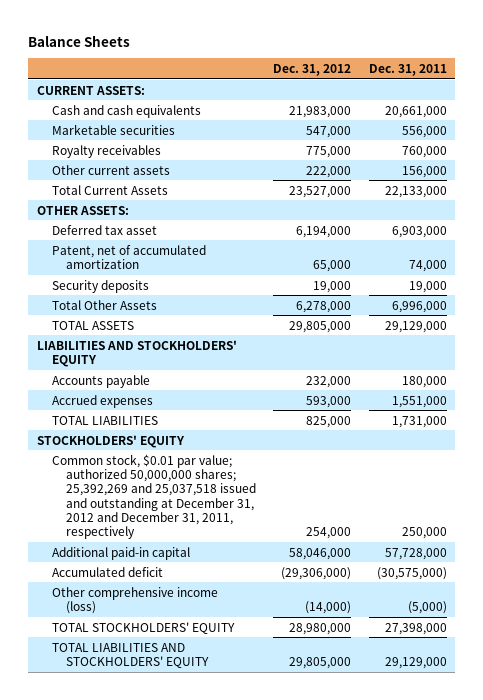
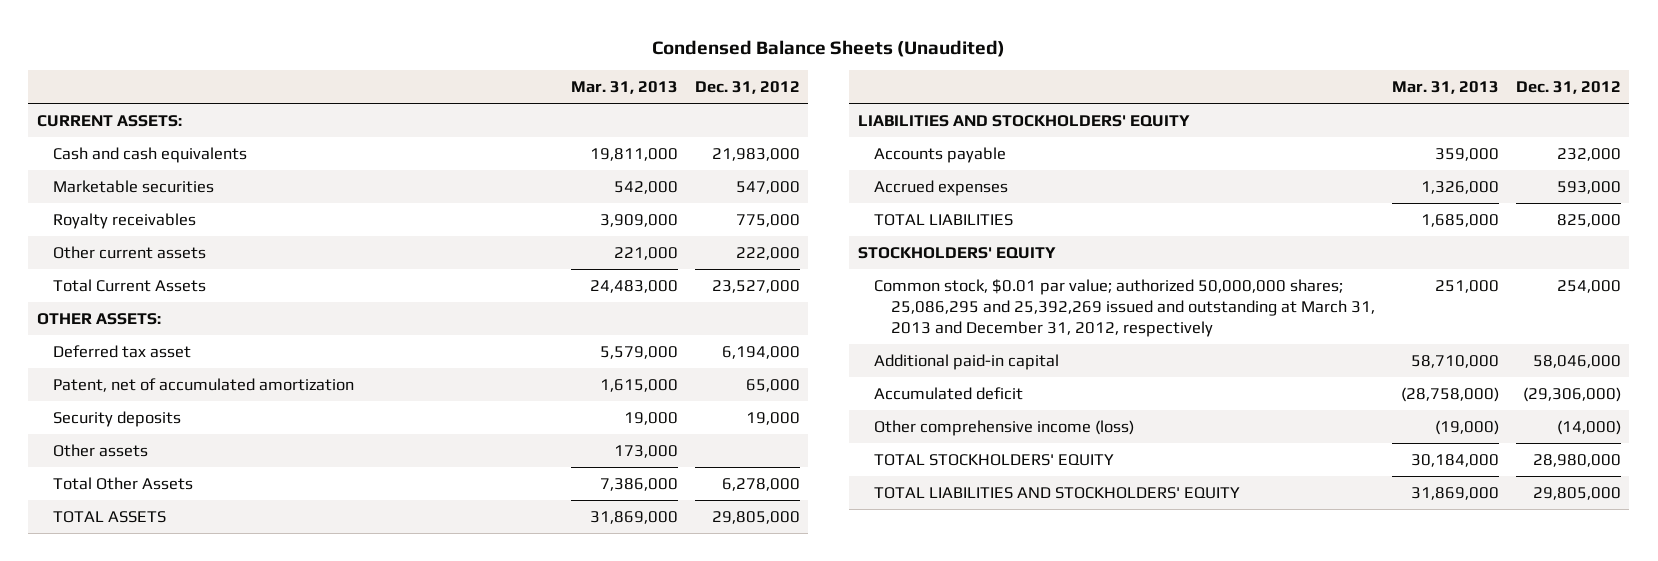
[28,34,131,47] Balance Sheets -> [651,39,1005,57] Condensed Balance Sheets (Unaudited)
[368,63,447,76] Dec. 31, 2011 -> none
none -> [570,81,678,95] Mar. 31, 2013
none -> [53,443,149,457] Other assets
[51,453,257,540] Common stock, $0.01 par value; authorized 50,000,000 shares; 25,392,269 and 25,037,518 issued and outstanding at December 31, 2012 and December 31, 2011, respectively -> [874,278,1375,338] Common stock, $0.01 par value; authorized 50,000,000 shares; 25,086,295 and 25,392,269 issued and outstanding at March 31, 2013 and December 31, 2012, respectively

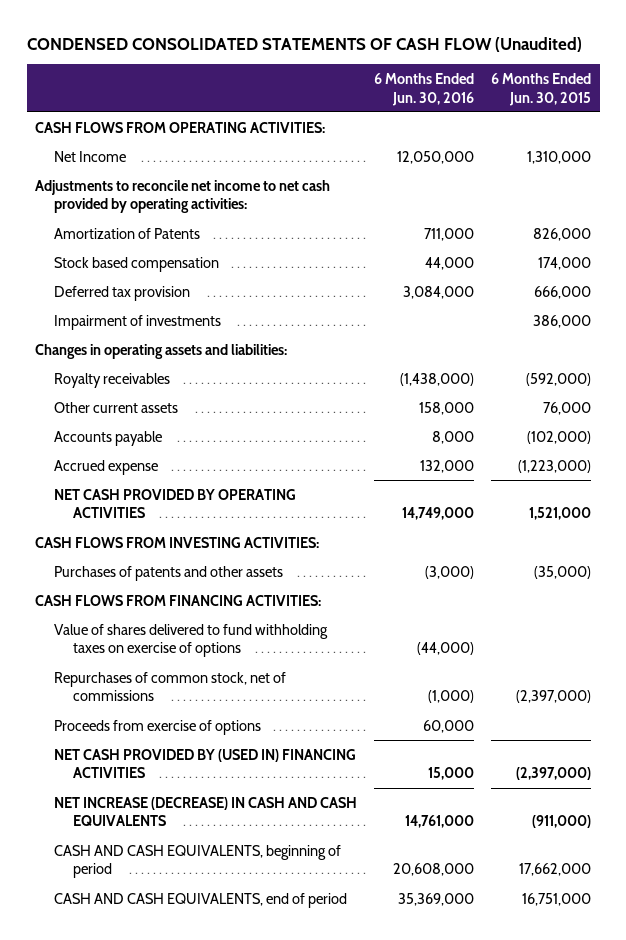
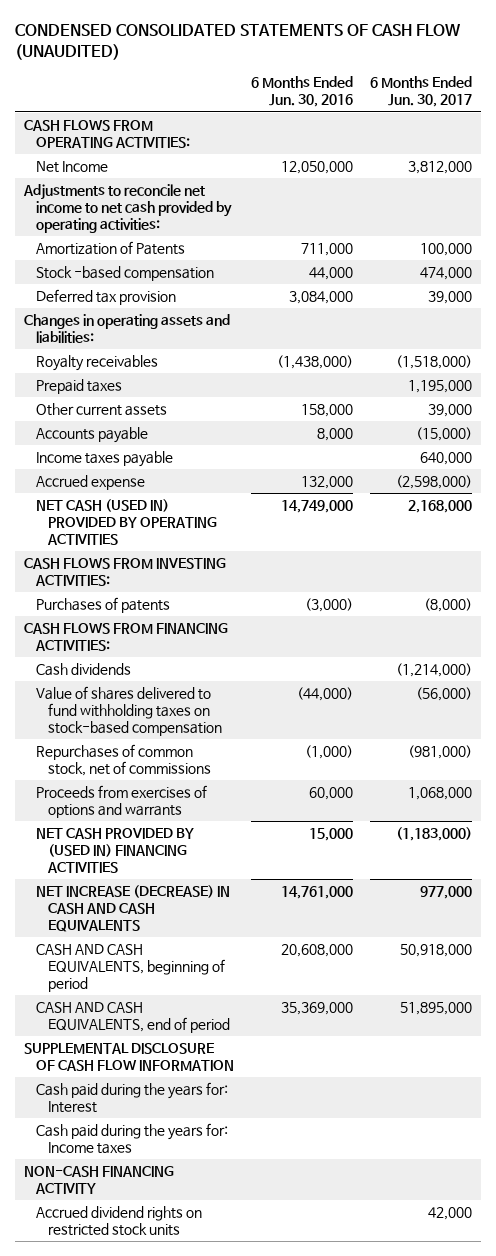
[26,36,582,52] CONDENSED CONSOLIDATED STATEMENTS OF CASH FLOW (Unaudited) -> [15,24,462,61] CONDENSED CONSOLIDATED STATEMENTS OF CASH FLOW (UNAUDITED)
[491,72,592,106] 6 Months Ended Jun. 30, 2015 -> none
none -> [370,76,473,108] 6 Months Ended Jun. 30, 2017
[54,256,220,272] Stock based compensation -> [35,265,214,281] Stock -based compensation
[54,314,222,330] Impairment of investments -> none
none -> [35,378,122,394] Prepaid taxes
none -> [35,450,173,467] Income taxes payable
[54,488,297,519] NET CASH PROVIDED BY OPERATING ACTIVITIES -> [35,498,217,546] NET CASH (USED IN) PROVIDED BY OPERATING ACTIVITIES
[54,565,284,581] Purchases of patents and other assets -> [35,596,170,613] Purchases of patents
none -> [35,662,131,676] Cash dividends
[54,623,329,658] Value of shares delivered to fund withholding taxes on exercise of options -> [35,685,222,737] Value of shares delivered to fund withholding taxes on stock-based compensation
[54,719,262,735] Proceeds from exercise of options -> [35,784,207,818] Proceeds from exercises of options and warrants
none -> [24,1042,234,1071] SUPPLEMENTAL DISCLOSURE OF CASH FLOW INFORMATION
none -> [35,1081,228,1113] Cash paid during the years for: Interest
none -> [35,1122,228,1154] Cash paid during the years for: Income taxes
none -> [24,1165,175,1194] NON-CASH FINANCING ACTIVITY
none -> [35,1205,202,1236] Accrued dividend rights on restricted stock units

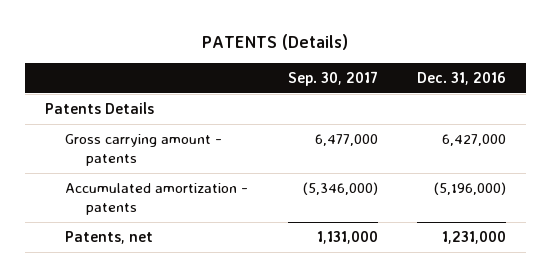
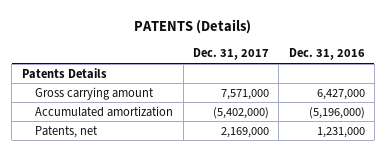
[287,70,378,86] Sep. 30, 2017 -> none
none -> [192,48,269,61] Dec. 31, 2017
[65,134,223,166] Gross carrying amount - patents -> [35,86,155,100] Gross carrying amount
[65,183,249,215] Accumulated amortization - patents -> [35,105,174,117] Accumulated amortization

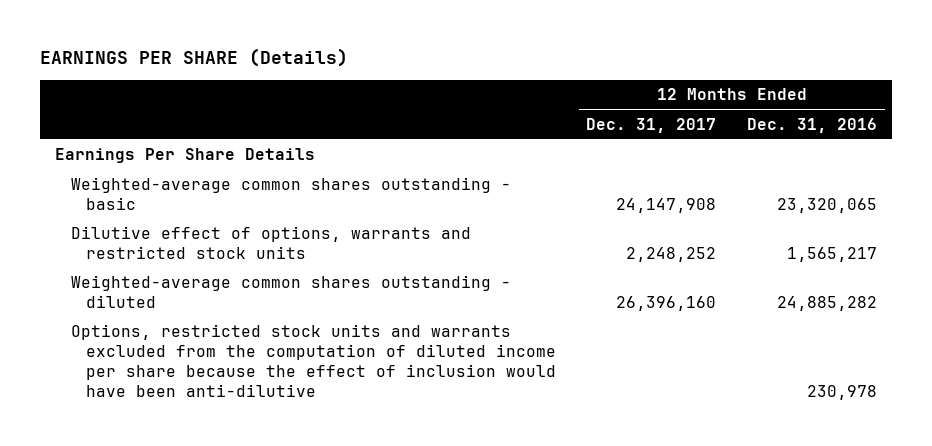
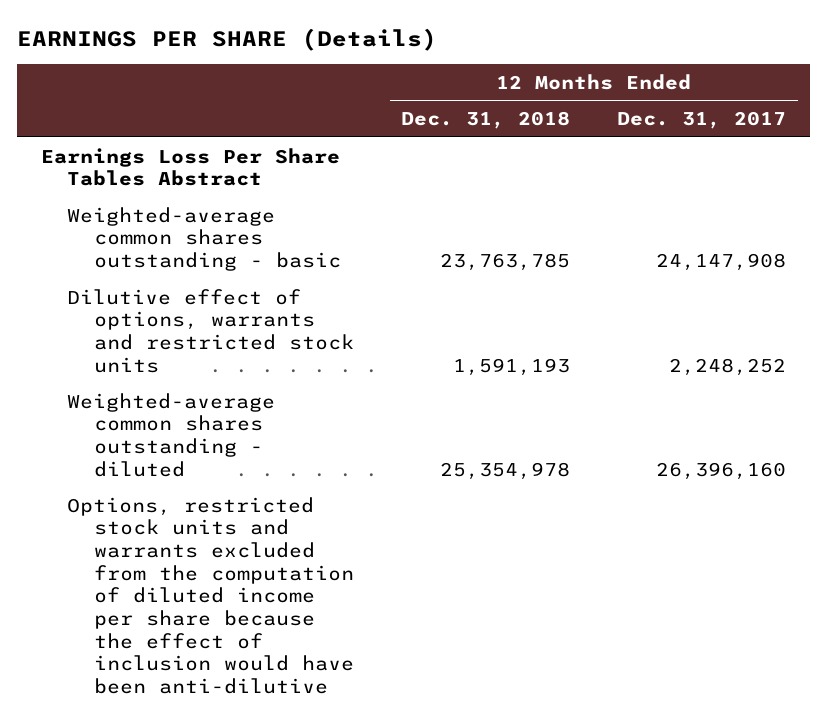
[746,117,877,133] Dec. 31, 2016 -> none
none -> [401,111,571,130] Dec. 31, 2018
[55,148,316,164] Earnings Per Share Details -> [40,147,340,187] Earnings Loss Per Share Tables Abstract

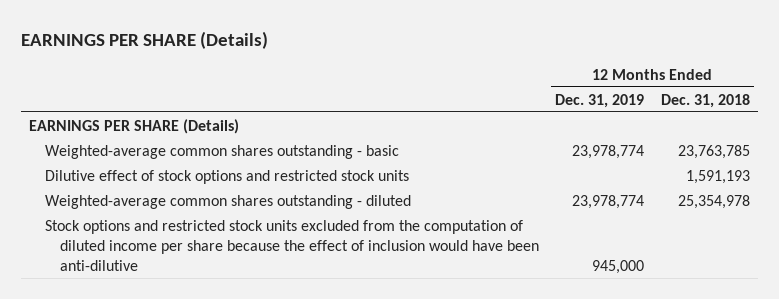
[617,111,787,130] Dec. 31, 2017 -> none
none -> [555,93,645,108] Dec. 31, 2019
[40,147,340,187] Earnings Loss Per Share Tables Abstract -> [29,118,240,134] EARNINGS PER SHARE (Details)
[67,288,355,373] Dilutive effect of options, warrants and restricted stock units -> [44,169,409,184] Dilutive effect of stock options and restricted stock units
[67,496,355,695] Options, restricted stock units and warrants excluded from the computation of diluted income per share because the effect of inclusion would have been anti-dilutive -> [44,219,540,271] Stock options and restricted stock units excluded from the computation of diluted income per share because the effect of inclusion would have been anti-dilutive

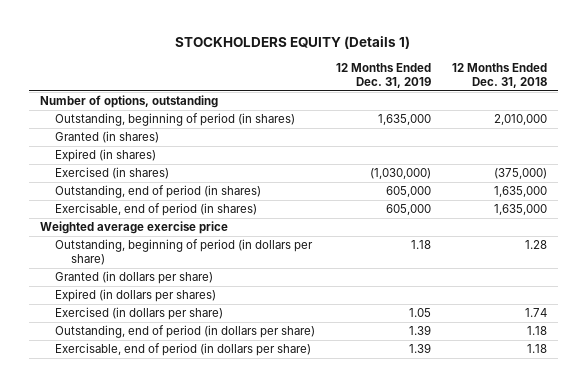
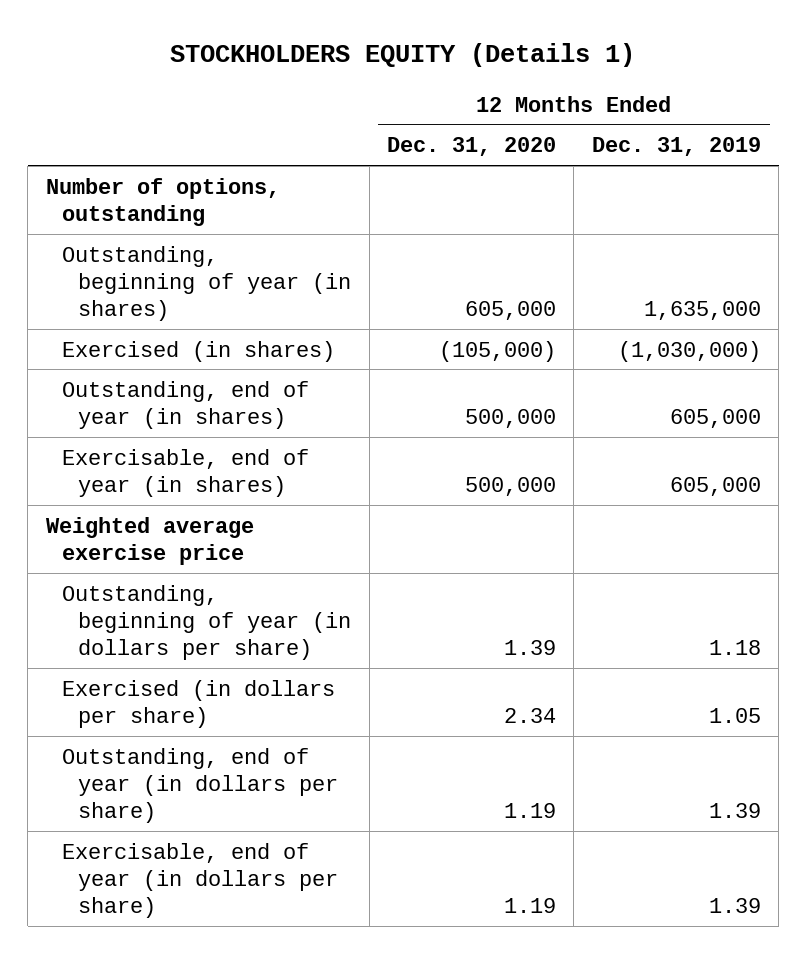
[452,63,548,88] 12 Months Ended Dec. 31, 2018 -> none
none -> [386,137,556,157] Dec. 31, 2020
[55,131,160,144] Granted (in shares) -> none
[55,149,157,163] Expired (in shares) -> none
[55,113,296,127] Outstanding, beginning of period (in shares) -> [61,245,352,321] Outstanding, beginning of year (in shares)
[55,185,262,199] Outstanding, end of period (in shares) -> [61,380,309,429] Outstanding, end of year (in shares)
[55,203,258,217] Exercisable, end of period (in shares) -> [61,448,309,497] Exercisable, end of year (in shares)
[55,271,214,285] Granted (in dollars per share) -> none
[55,289,217,303] Expired (in dollars per shares) -> none
[55,239,314,266] Outstanding, beginning of period (in dollars per share) -> [61,584,352,660] Outstanding, beginning of year (in dollars per share)
[55,325,316,339] Outstanding, end of period (in dollars per share) -> [61,747,339,823] Outstanding, end of year (in dollars per share)
[55,343,312,357] Exercisable, end of period (in dollars per share) -> [61,842,339,918] Exercisable, end of year (in dollars per share)

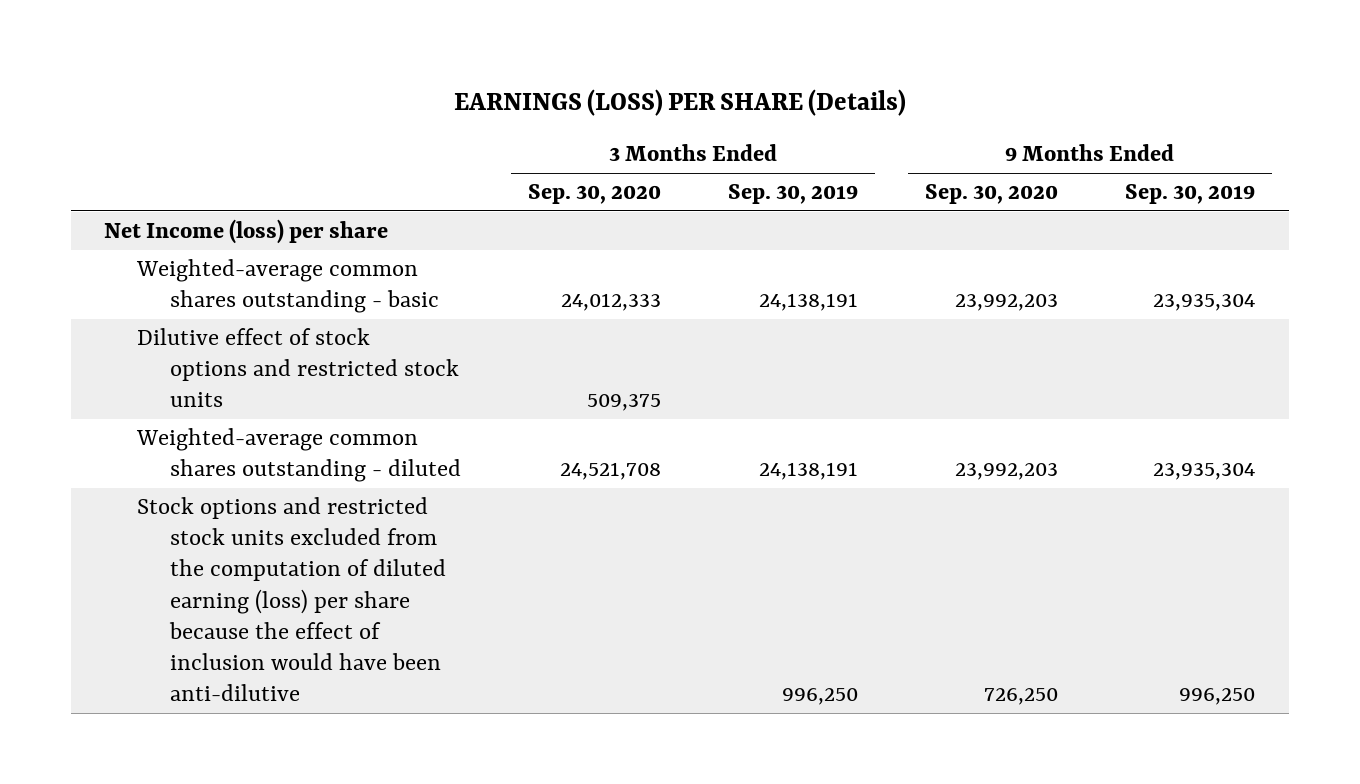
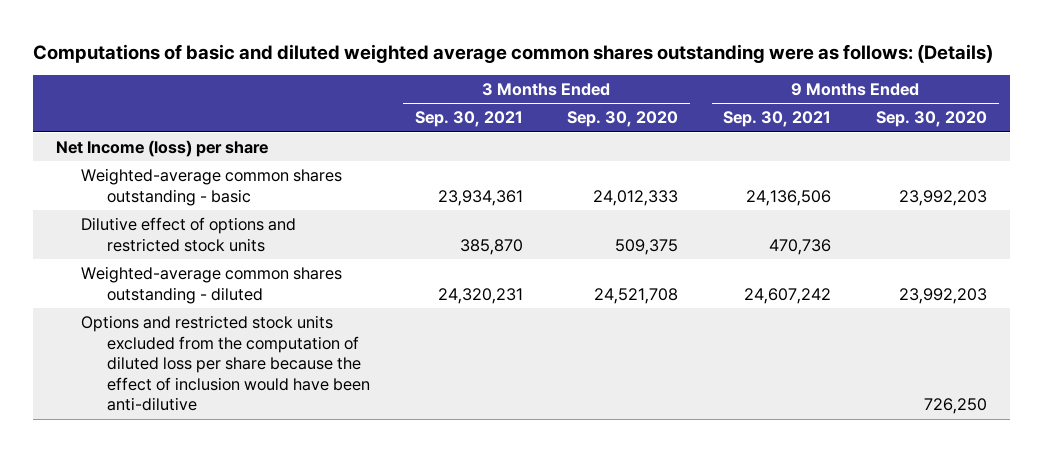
[453,88,906,116] EARNINGS (LOSS) PER SHARE (Details) -> [33,43,994,63] Computations of basic and diluted weighted average common shares outstanding were as follows: (Details)
[728,184,859,205] Sep. 30, 2019 -> none
[1125,184,1256,205] Sep. 30, 2019 -> none
none -> [414,111,523,128] Sep. 30, 2021
none -> [723,111,832,128] Sep. 30, 2021
[137,328,459,408] Dilutive effect of stock options and restricted stock units -> [81,216,297,252] Dilutive effect of options and restricted stock units
[137,497,446,702] Stock options and restricted stock units excluded from the computation of diluted earning (loss) per share because the effect of inclusion would have been anti-dilutive -> [81,314,370,412] Options and restricted stock units excluded from the computation of diluted loss per share because the effect of inclusion would have been anti-dilutive

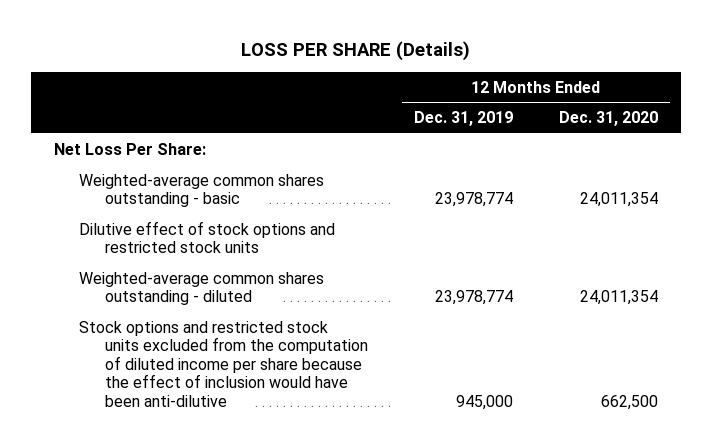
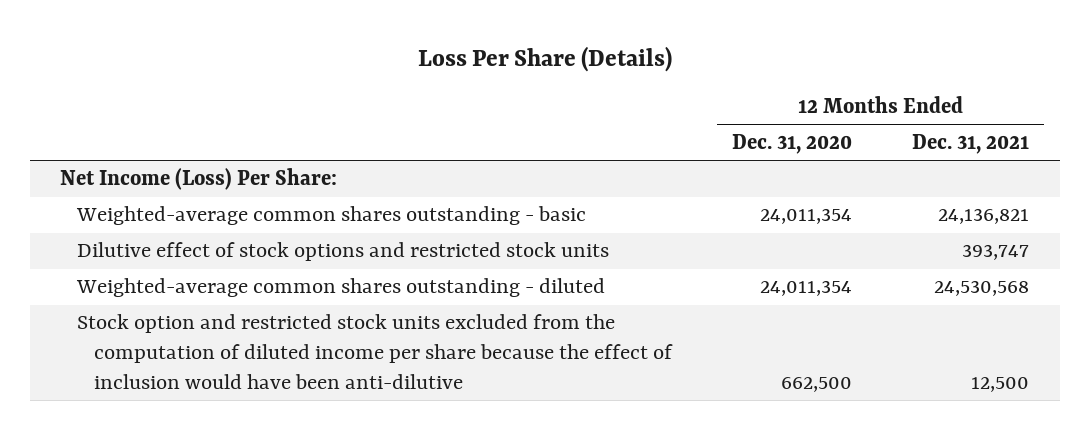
[240,40,470,61] LOSS PER SHARE (Details) -> [417,45,672,72] Loss Per Share (Details)
[414,111,514,127] Dec. 31, 2019 -> none
none -> [912,134,1030,155] Dec. 31, 2021
[53,142,206,155] Net Loss Per Share: -> [59,168,337,191] Net Income (Loss) Per Share:
[79,320,368,407] Stock options and restricted stock units excluded from the computation of diluted income per share because the effect of inclusion would have been anti-dilutive -> [76,314,674,390] Stock option and restricted stock units excluded from the computation of diluted income per share because the effect of inclusion would have been anti-dilutive

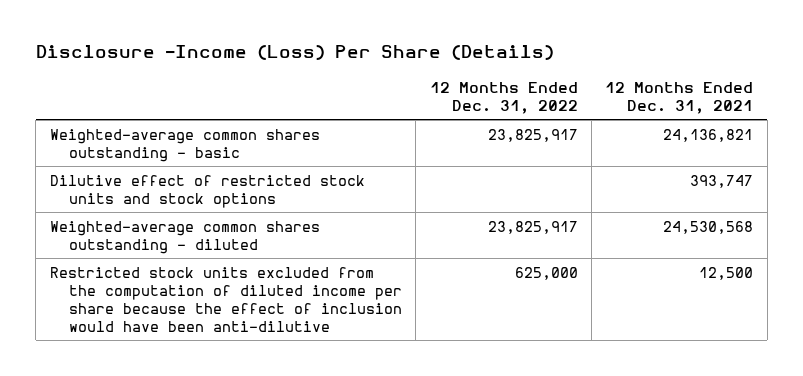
[417,45,672,72] Loss Per Share (Details) -> [35,45,554,61] Disclosure -Income (Loss) Per Share (Details)
[732,134,853,155] Dec. 31, 2020 -> none
none -> [429,81,578,114] 12 Months Ended Dec. 31, 2022
[59,168,337,191] Net Income (Loss) Per Share: -> none
[76,242,609,262] Dilutive effect of stock options and restricted stock units -> [49,174,365,208] Dilutive effect of restricted stock units and stock options
[76,314,674,390] Stock option and restricted stock units excluded from the computation of diluted income per share because the effect of inclusion would have been anti-dilutive -> [49,266,402,332] Restricted stock units excluded from the computation of diluted income per share because the effect of inclusion would have been anti-dilutive

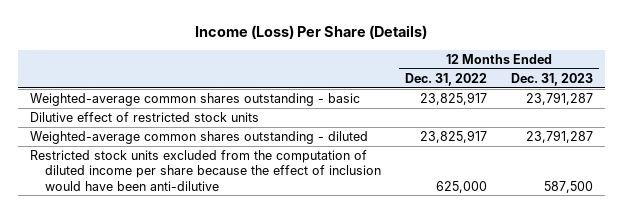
[35,45,554,61] Disclosure -Income (Loss) Per Share (Details) -> [195,25,428,40] Income (Loss) Per Share (Details)
[605,81,754,114] 12 Months Ended Dec. 31, 2021 -> none
none -> [511,72,594,86] Dec. 31, 2023
[49,174,365,208] Dilutive effect of restricted stock units and stock options -> [29,112,259,123] Dilutive effect of restricted stock units

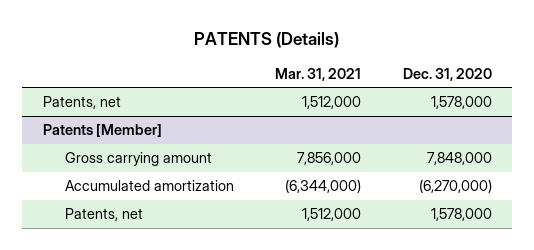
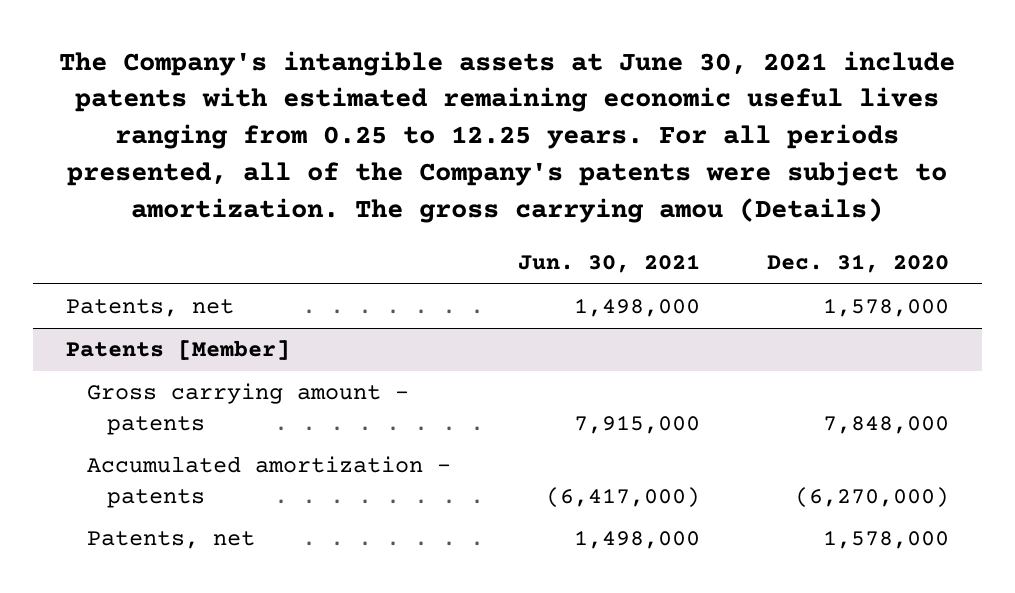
[194,31,340,48] PATENTS (Details) -> [59,50,956,224] The Company's intangible assets at June 30, 2021 include patents with estimated remaining economic useful lives ranging from 0.25 to 12.25 years. For all periods presented, all of the Company's patents were subject to amortization. The gross carrying amou (Details)
[275,67,362,81] Mar. 31, 2021 -> none
none -> [517,254,700,274] Jun. 30, 2021
[64,152,212,167] Gross carrying amount -> [86,383,409,435] Gross carrying amount - patents
[64,180,234,192] Accumulated amortization -> [86,456,451,508] Accumulated amortization - patents

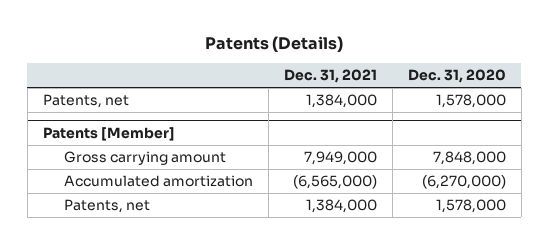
[59,50,956,224] The Company's intangible assets at June 30, 2021 include patents with estimated remaining economic useful lives ranging from 0.25 to 12.25 years. For all periods presented, all of the Company's patents were subject to amortization. The gross carrying amou (Details) -> [205,35,344,52] Patents (Details)
[517,254,700,274] Jun. 30, 2021 -> none
none -> [284,69,378,84] Dec. 31, 2021
[86,383,409,435] Gross carrying amount - patents -> [64,151,227,166] Gross carrying amount
[86,456,451,508] Accumulated amortization - patents -> [64,175,254,188] Accumulated amortization

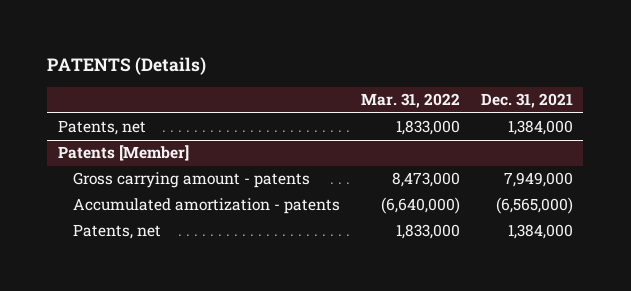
[205,35,344,52] Patents (Details) -> [47,57,207,76] PATENTS (Details)
[407,69,506,84] Dec. 31, 2020 -> none
none -> [360,93,460,109] Mar. 31, 2022
[64,151,227,166] Gross carrying amount -> [72,172,310,189] Gross carrying amount - patents
[64,175,254,188] Accumulated amortization -> [72,198,340,215] Accumulated amortization - patents

